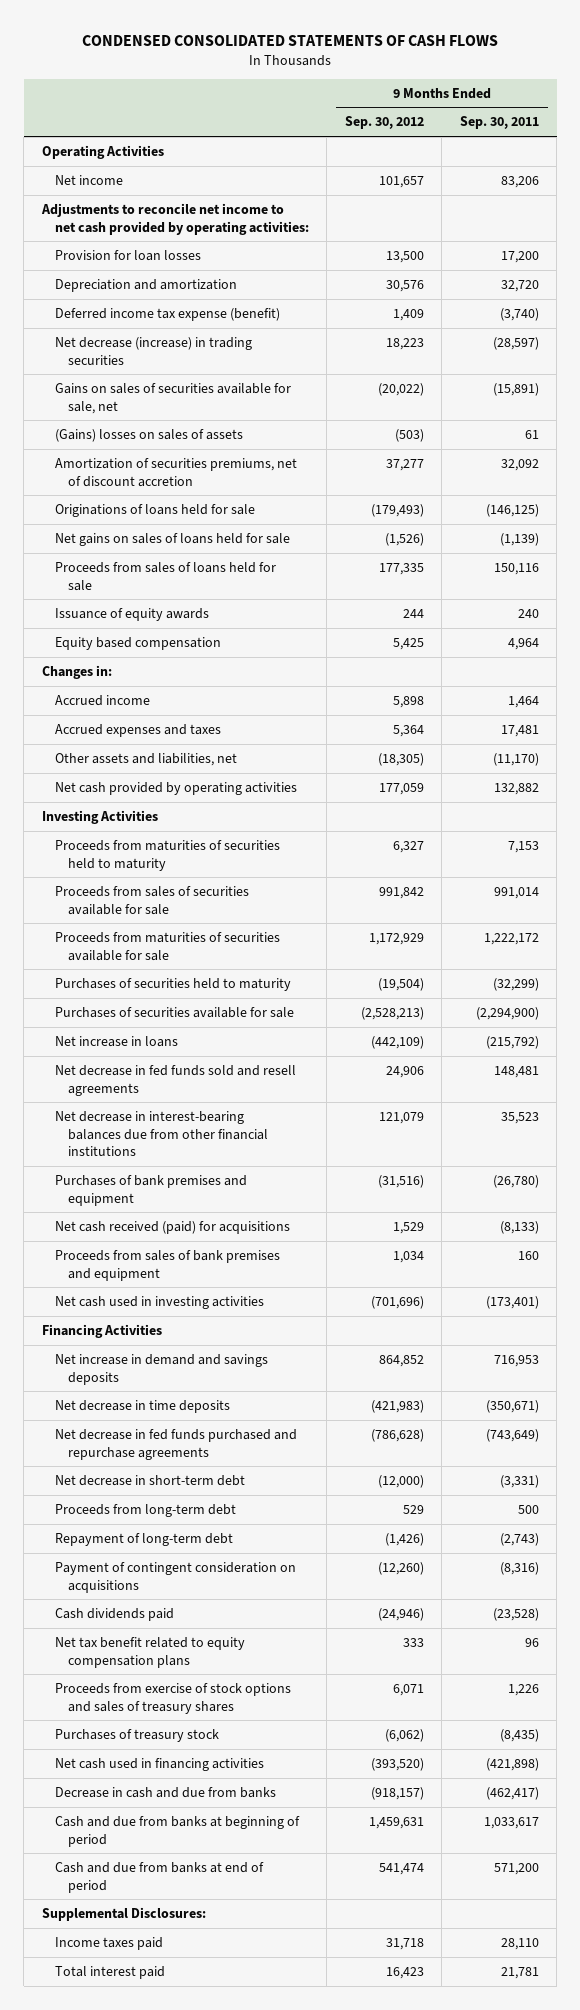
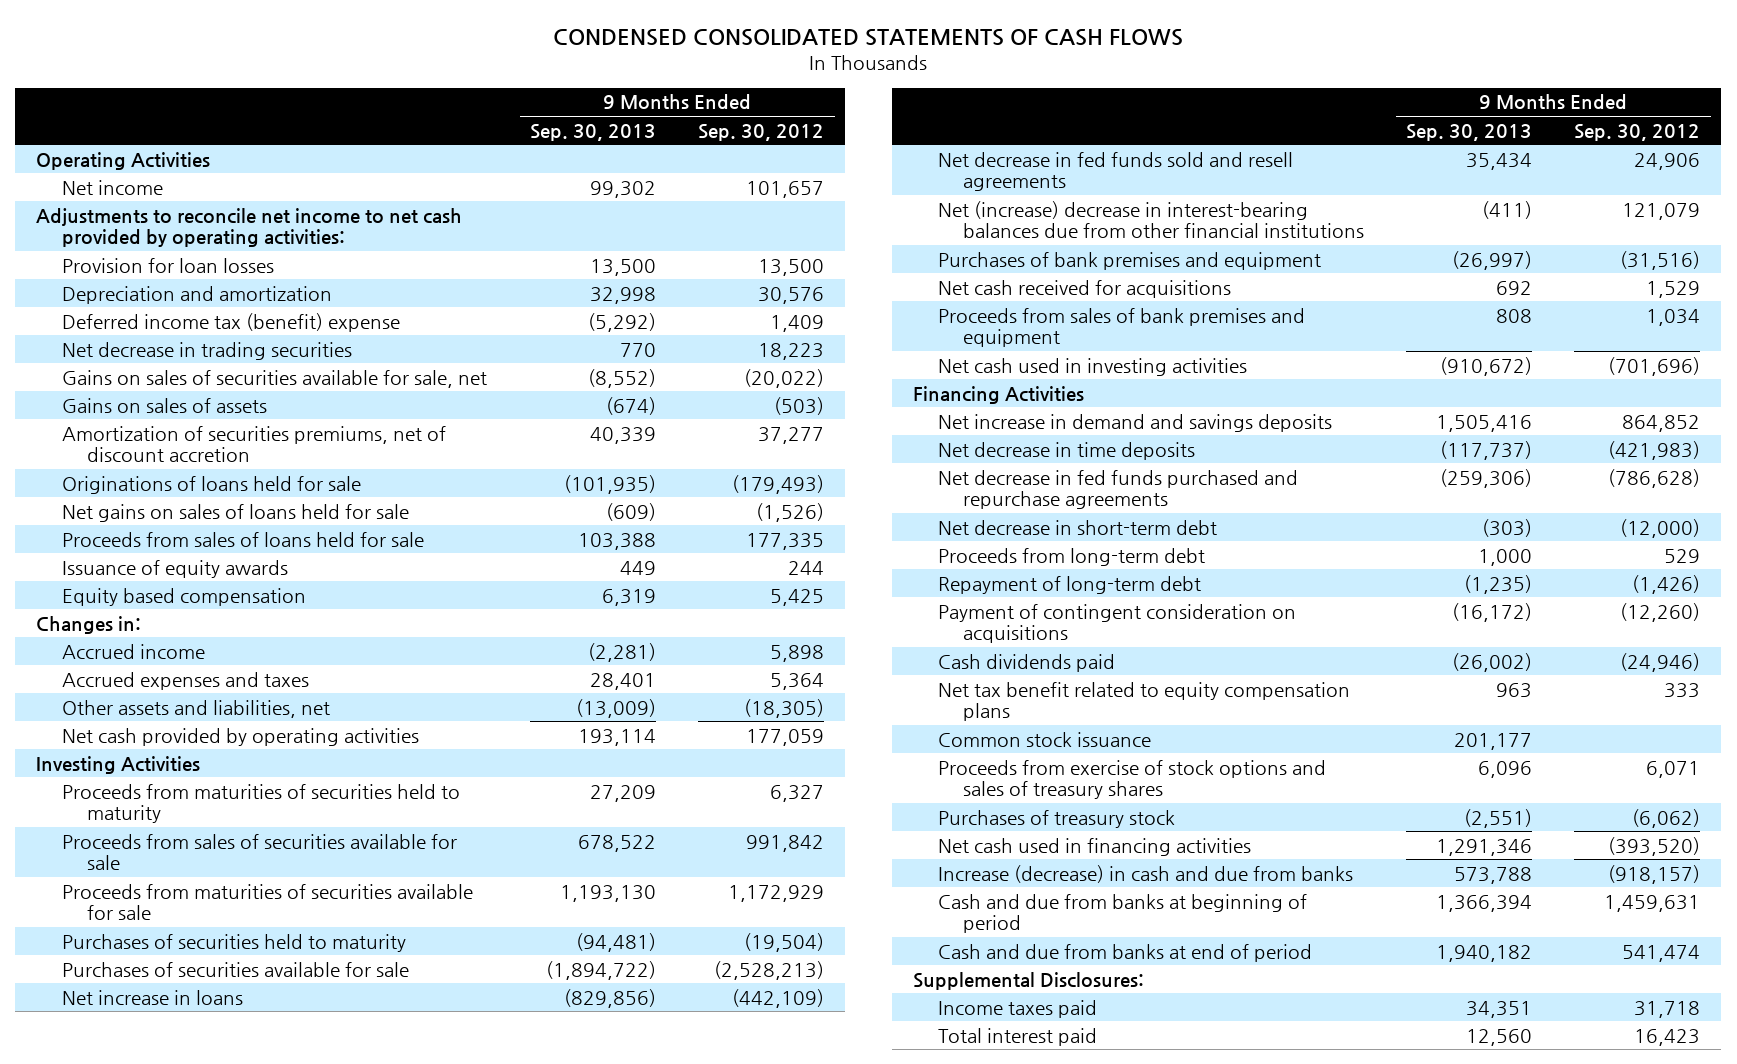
[459,116,539,130] Sep. 30, 2011 -> none
none -> [530,123,657,141] Sep. 30, 2013
[54,308,280,322] Deferred income tax expense (benefit) -> [61,312,400,332] Deferred income tax (benefit) expense
[54,337,252,365] Net decrease (increase) in trading securities -> [61,341,352,360] Net decrease in trading securities
[54,429,243,443] (Gains) losses on sales of assets -> [61,397,267,413] Gains on sales of assets
[54,1111,268,1157] Net decrease in interest-bearing balances due from other financial institutions -> [937,200,1365,239] Net (increase) decrease in interest-bearing balances due from other financial institutions
[54,1221,290,1235] Net cash received (paid) for acquisitions -> [937,279,1231,298] Net cash received for acquisitions
none -> [937,731,1151,747] Common stock issuance
[54,1787,276,1799] Decrease in cash and due from banks -> [937,864,1353,883] Increase (decrease) in cash and due from banks

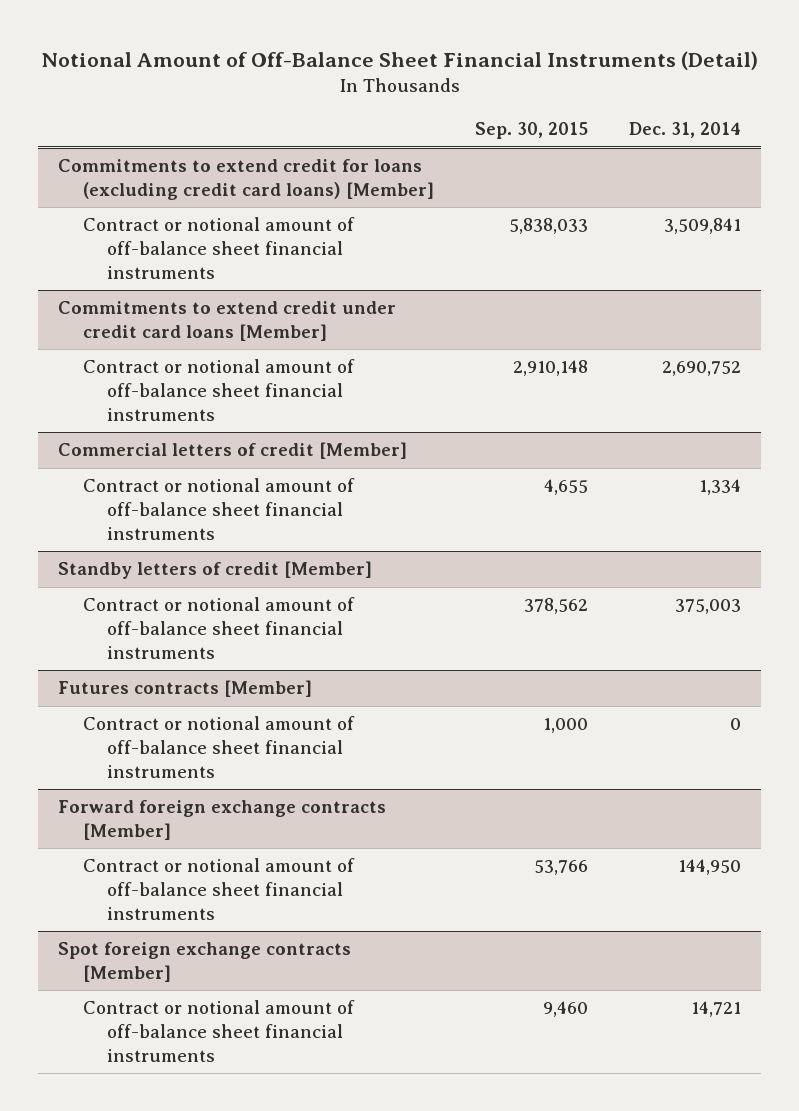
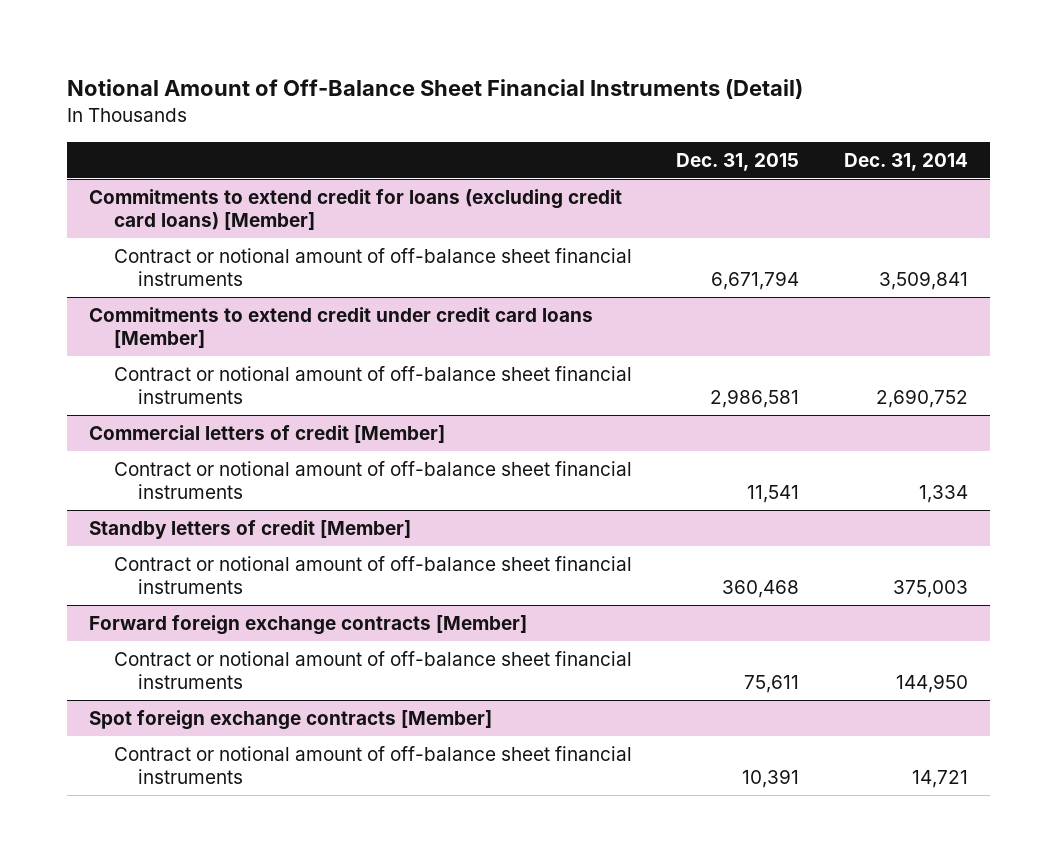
[474,122,588,140] Sep. 30, 2015 -> none
none -> [676,152,800,171] Dec. 31, 2015
[58,680,313,698] Futures contracts [Member] -> none
[82,716,355,778] Contract or notional amount of off-balance sheet financial instruments -> none

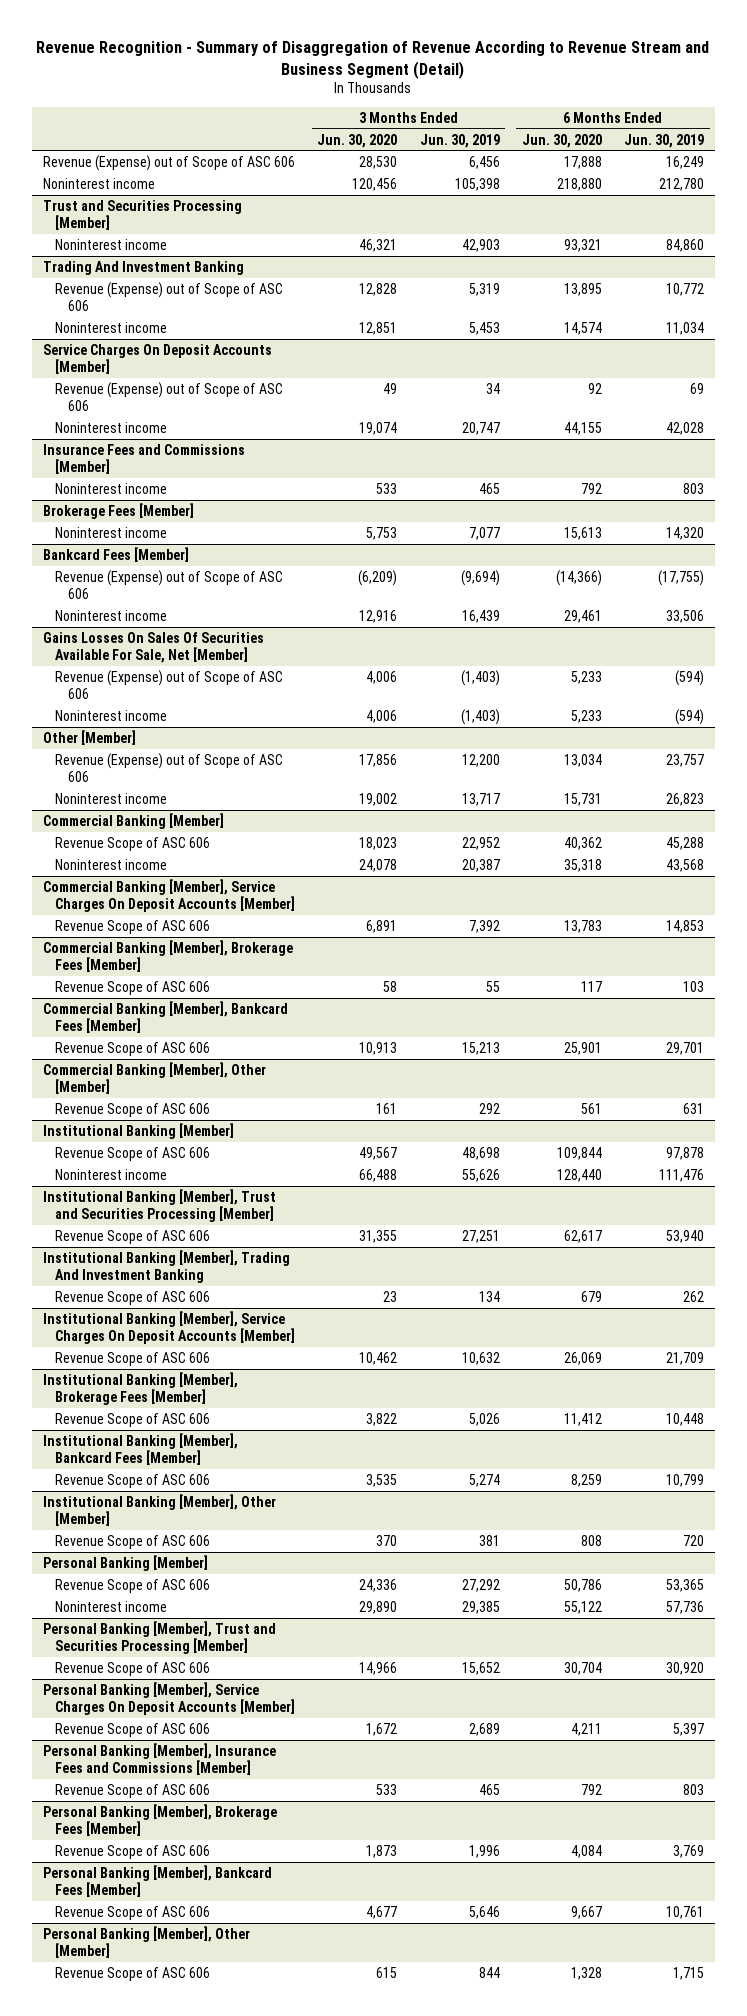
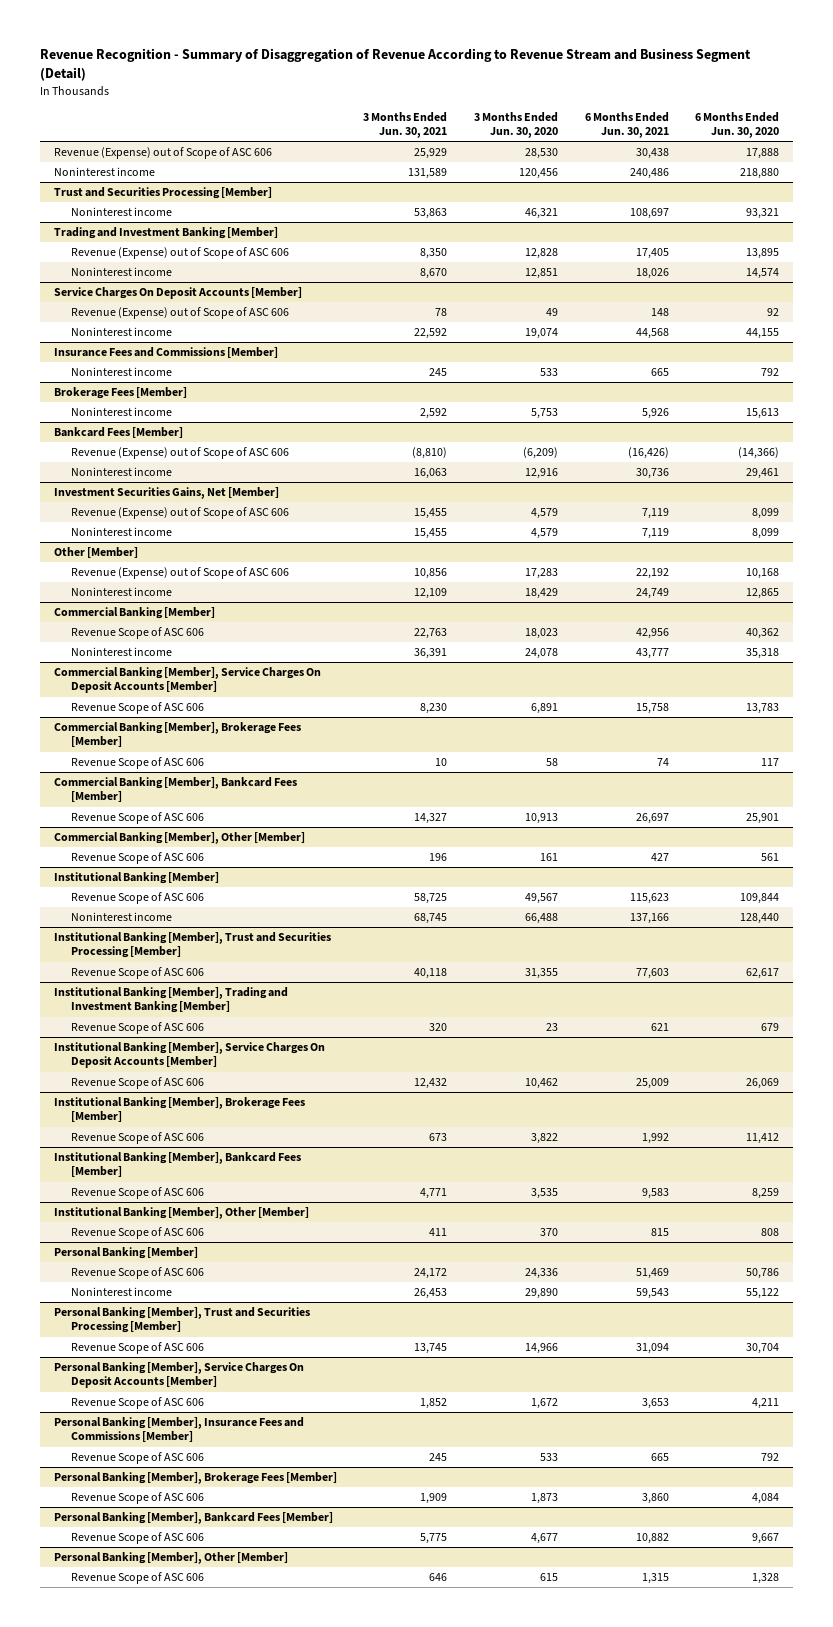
[419,133,500,148] Jun. 30, 2019 -> none
[624,133,705,148] Jun. 30, 2019 -> none
none -> [363,111,448,139] 3 Months Ended Jun. 30, 2021
none -> [584,111,669,139] 6 Months Ended Jun. 30, 2021
[42,260,244,275] Trading And Investment Banking -> [53,227,278,240] Trading and Investment Banking [Member]
[42,631,264,664] Gains Losses On Sales Of Securities Available For Sale, Net [Member] -> none
none -> [53,487,279,500] Investment Securities Gains, Net [Member]
[366,670,398,684] 4,006 -> [531,508,559,520] 4,579
[570,670,602,684] 5,233 -> [752,508,780,520] 8,099
[366,709,398,723] 4,006 -> [531,528,559,540] 4,579
[570,709,602,723] 5,233 -> [752,528,780,540] 8,099
[359,753,398,767] 17,856 -> [525,568,559,580] 17,283
[563,753,602,767] 13,034 -> [746,568,780,580] 10,168
[359,792,398,806] 19,002 -> [525,588,559,600] 18,429
[563,792,602,806] 15,731 -> [746,588,780,600] 12,865
[42,1249,290,1284] Institutional Banking [Member], Trading And Investment Banking -> [53,987,288,1014] Institutional Banking [Member], Trading and Investment Banking [Member]

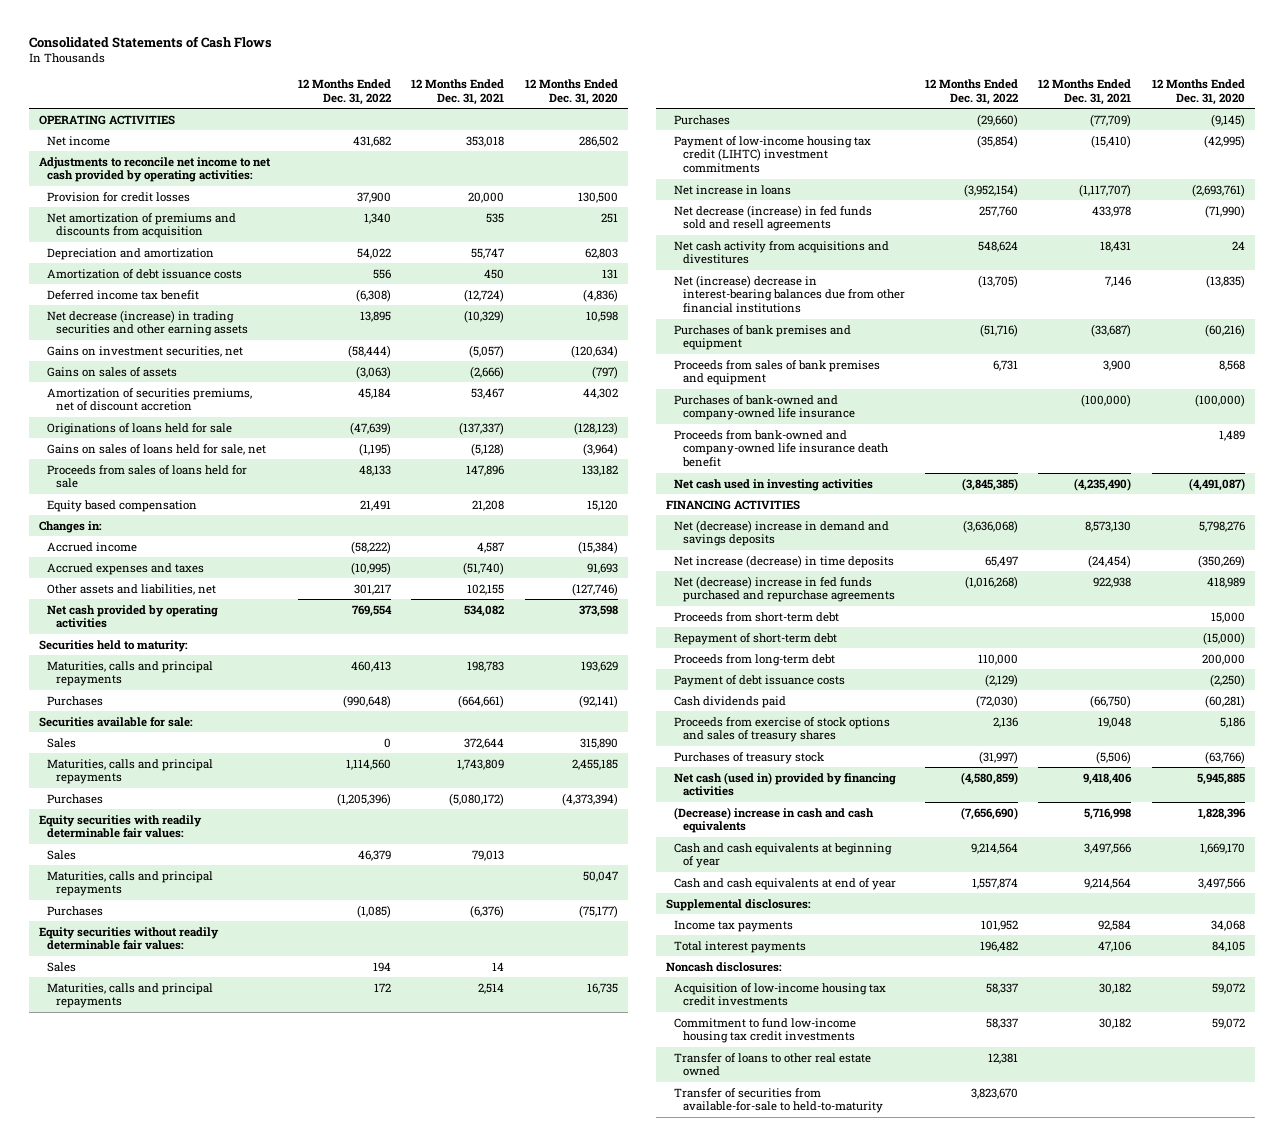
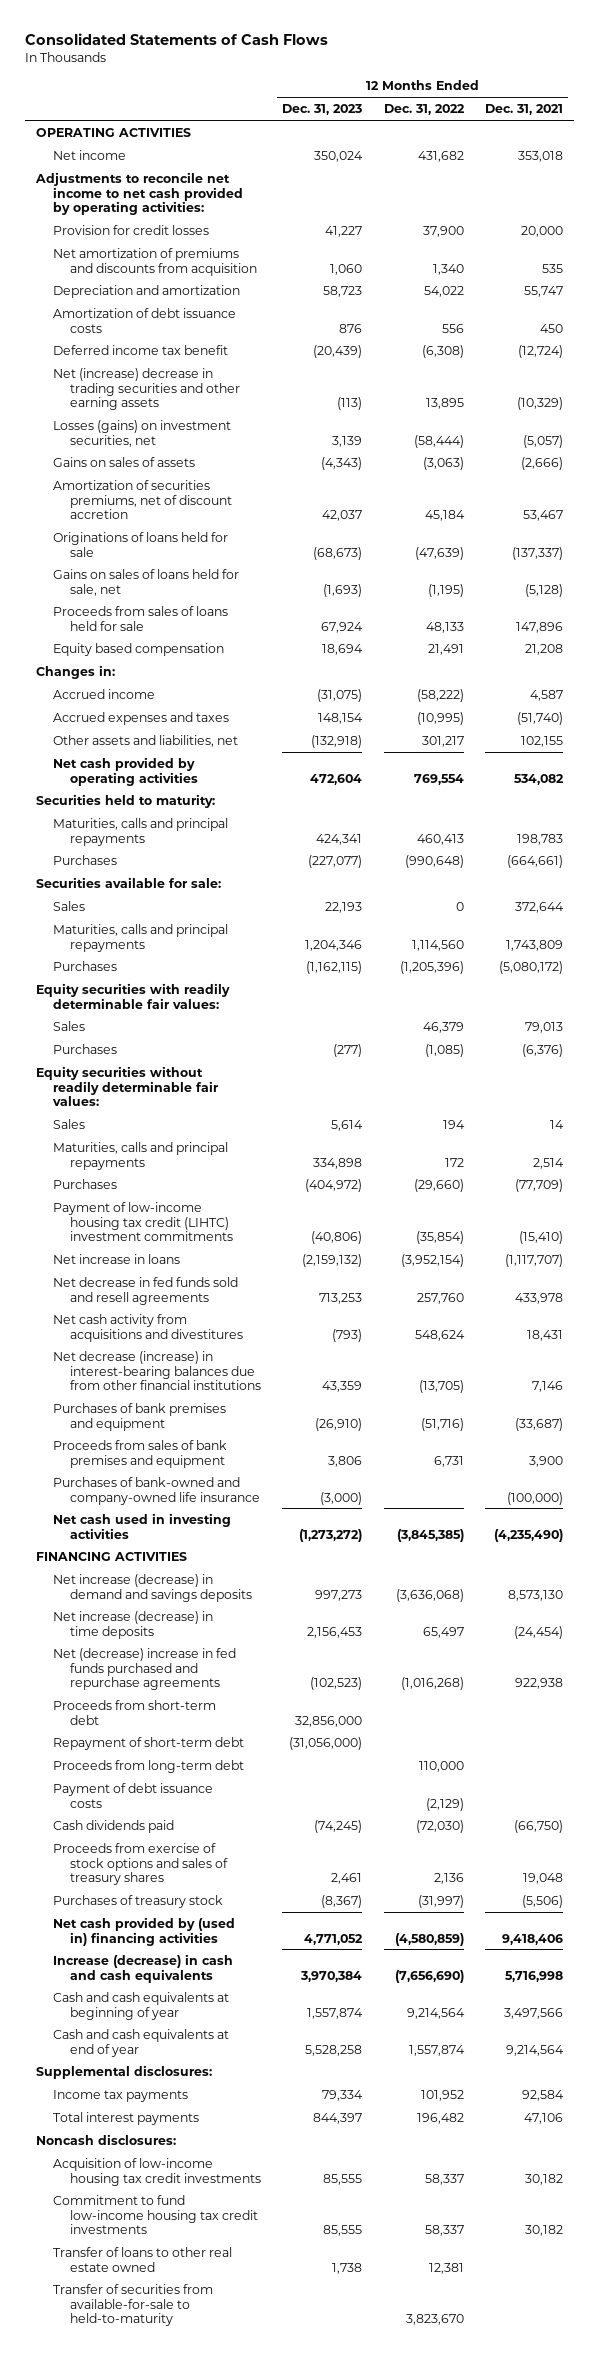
[524,79,618,105] 12 Months Ended Dec. 31, 2020 -> none
none -> [282,104,363,116] Dec. 31, 2023
[47,309,248,337] Net decrease (increase) in trading securities and other earning assets -> [52,367,240,411] Net (increase) decrease in trading securities and other earning assets
[47,345,244,357] Gains on investment securities, net -> [52,419,231,447] Losses (gains) on investment securities, net
[47,870,214,897] Maturities, calls and principal repayments -> none
[674,204,873,232] Net decrease (increase) in fed funds sold and resell agreements -> [52,1276,238,1305] Net decrease in fed funds sold and resell agreements
[674,274,905,314] Net (increase) decrease in interest-bearing balances due from other financial institutions -> [52,1350,261,1391] Net decrease (increase) in interest-bearing balances due from other financial institutions
[674,429,889,468] Proceeds from bank-owned and company-owned life insurance death benefit -> none
[674,519,890,547] Net (decrease) increase in demand and savings deposits -> [52,1573,252,1602] Net increase (decrease) in demand and savings deposits
[674,771,897,797] Net cash (used in) provided by financing activities -> [52,1916,235,1946] Net cash provided by (used in) financing activities
[674,806,875,834] (Decrease) increase in cash and cash equivalents -> [52,1953,233,1983] Increase (decrease) in cash and cash equivalents

